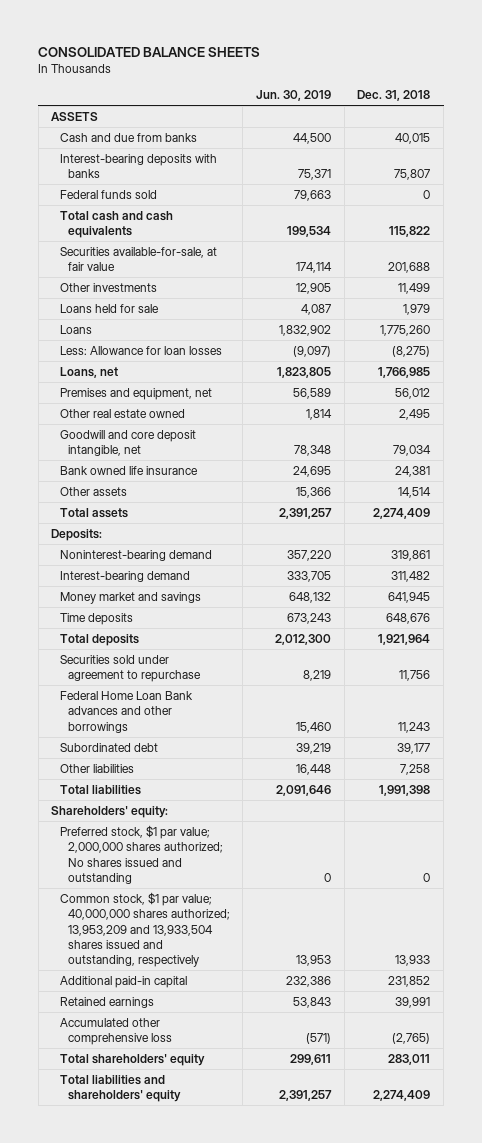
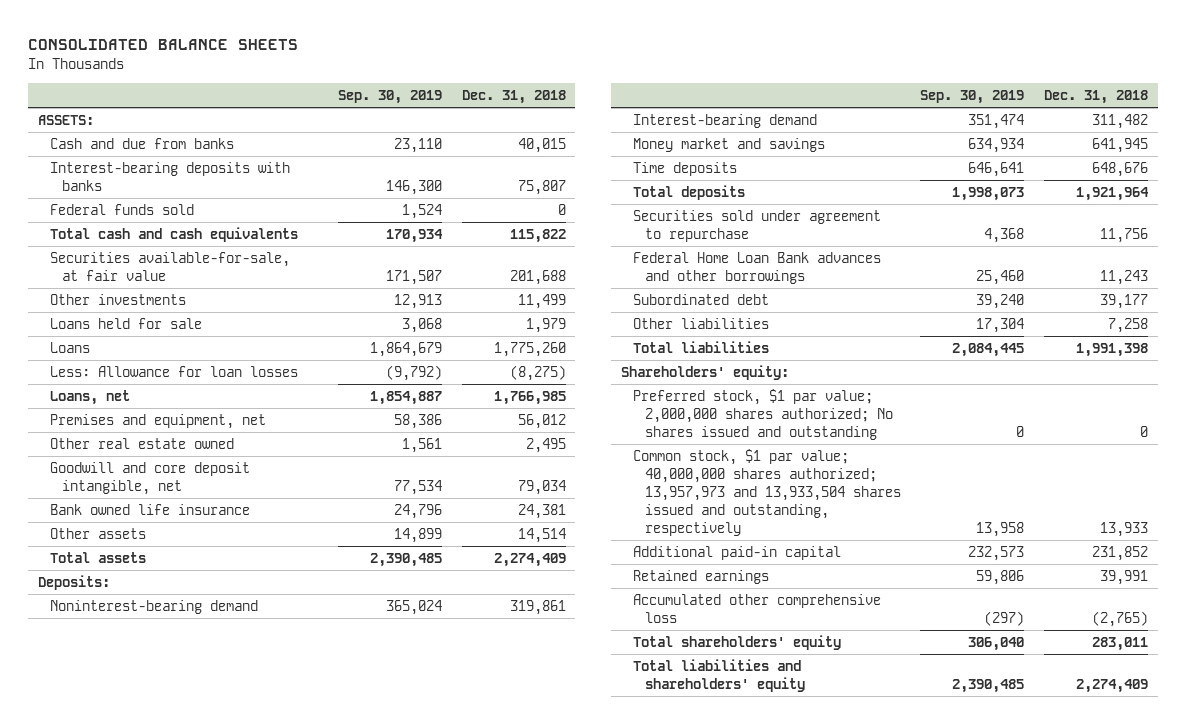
[256,90,332,102] Jun. 30, 2019 -> none
none -> [337,90,442,105] Sep. 30, 2019
[51,111,99,121] ASSETS -> [38,114,95,125] ASSETS:
[59,891,230,968] Common stock, $1 par value; 40,000,000 shares authorized; 13,953,209 and 13,933,504 shares issued and outstanding, respectively -> [632,448,901,536] Common stock, $1 par value; 40,000,000 shares authorized; 13,957,973 and 13,933,504 shares issued and outstanding, respectively

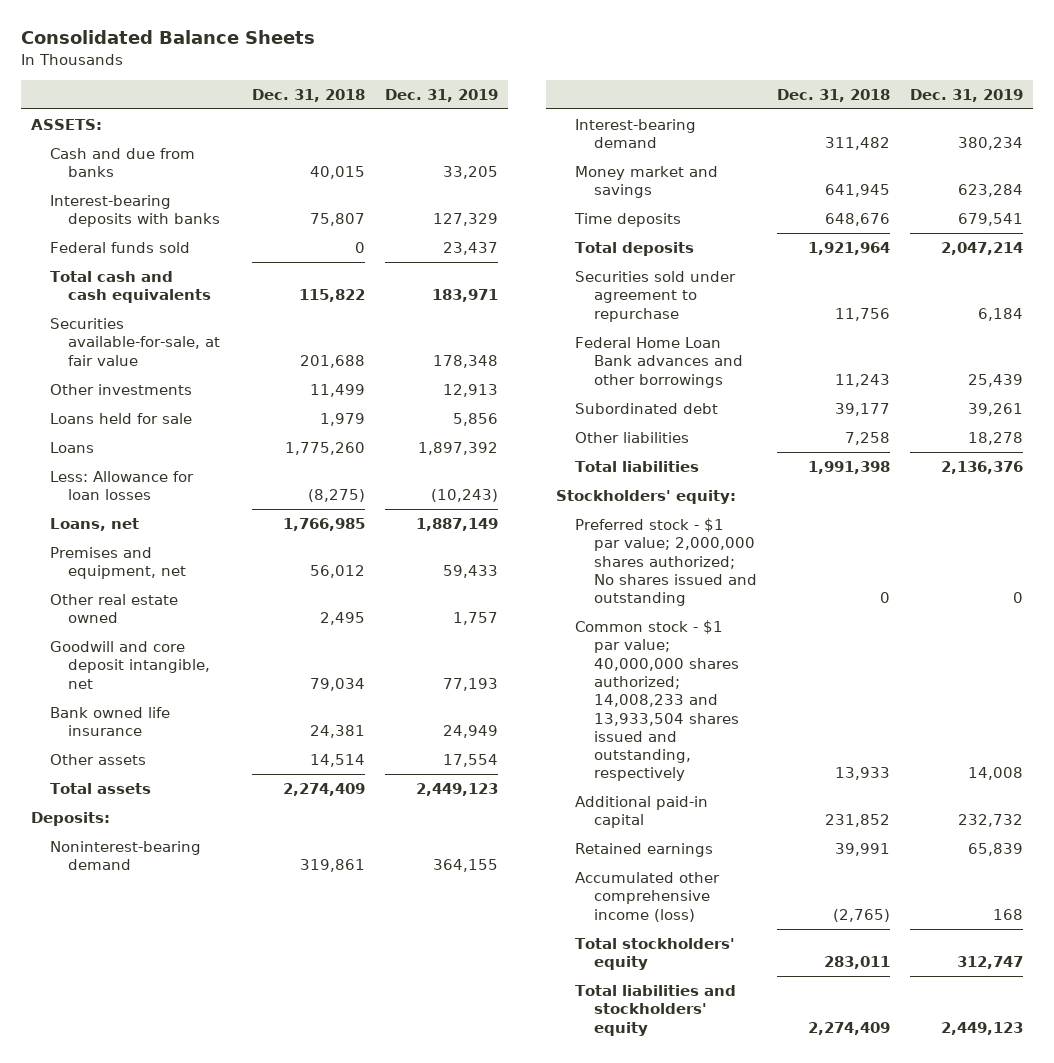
[28,39,299,51] CONSOLIDATED BALANCE SHEETS -> [20,30,315,45] Consolidated Balance Sheets
[337,90,442,105] Sep. 30, 2019 -> none
none -> [384,88,498,102] Dec. 31, 2019
[620,364,789,380] Shareholders' equity: -> [556,490,737,505] Stockholders' equity:
[632,388,893,440] Preferred stock, $1 par value; 2,000,000 shares authorized; No shares issued and outstanding -> [574,518,757,607] Preferred stock - $1 par value; 2,000,000 shares authorized; No shares issued and outstanding
[632,448,901,536] Common stock, $1 par value; 40,000,000 shares authorized; 13,957,973 and 13,933,504 shares issued and outstanding, respectively -> [574,620,739,782] Common stock - $1 par value; 40,000,000 shares authorized; 14,008,233 and 13,933,504 shares issued and outstanding, respectively
[632,593,881,623] Accumulated other comprehensive loss -> [574,872,720,922] Accumulated other comprehensive income (loss)
[632,634,841,650] Total shareholders' equity -> [574,938,735,971] Total stockholders' equity
[632,658,805,692] Total liabilities and shareholders' equity -> [574,985,736,1036] Total liabilities and stockholders' equity

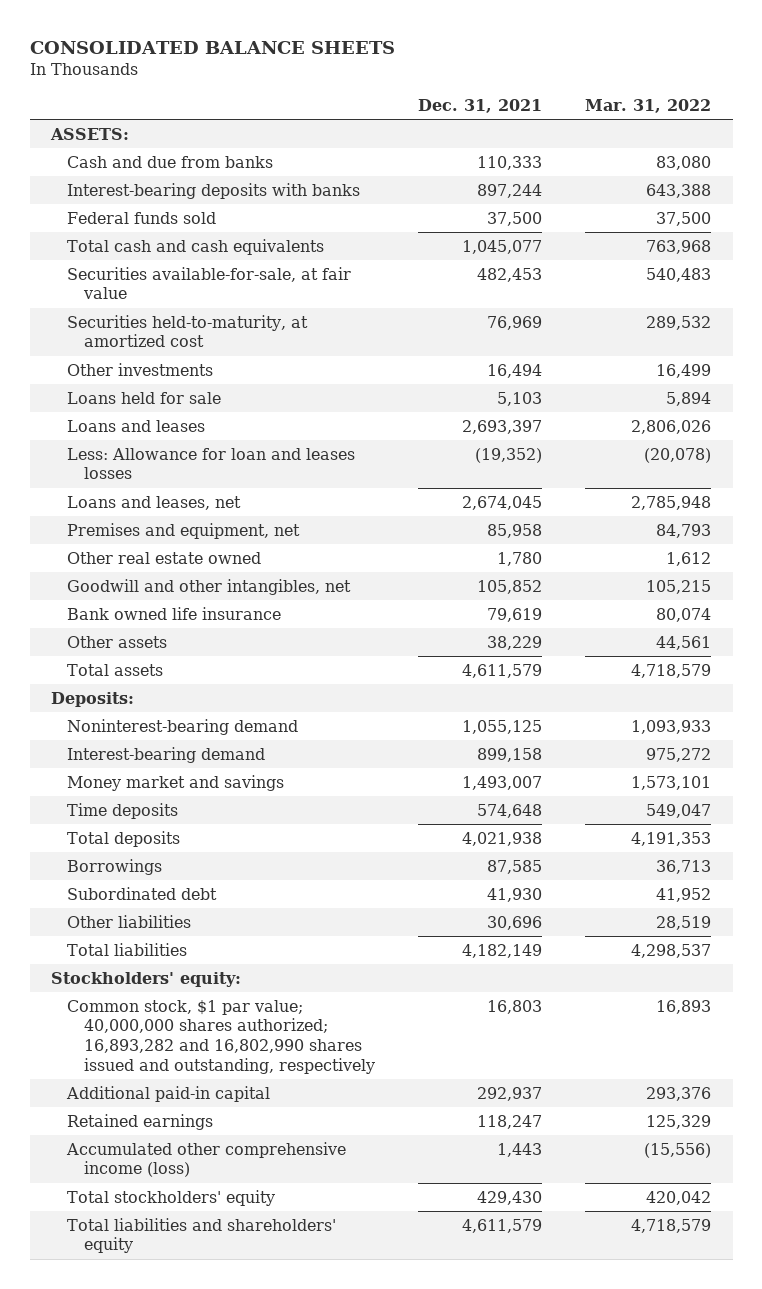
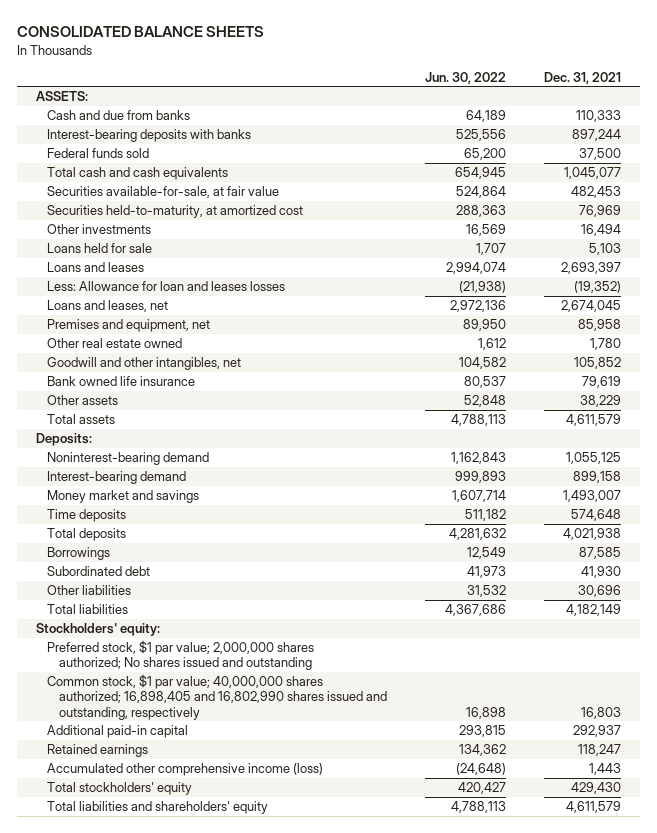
[585,98,712,113] Mar. 31, 2022 -> none
none -> [424,71,506,84] Jun. 30, 2022
none -> [47,640,315,671] Preferred stock, $1 par value; 2,000,000 shares authorized; No shares issued and outstanding
[67,999,375,1074] Common stock, $1 par value; 40,000,000 shares authorized; 16,893,282 and 16,802,990 shares issued and outstanding, respectively -> [47,674,387,720] Common stock, $1 par value; 40,000,000 shares authorized; 16,898,405 and 16,802,990 shares issued and outstanding, respectively

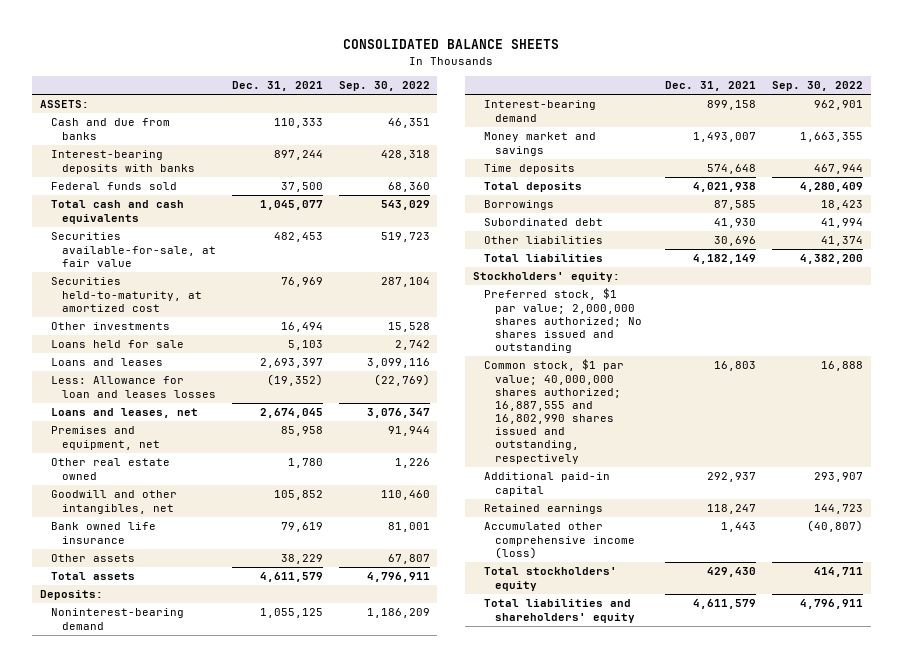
[424,71,506,84] Jun. 30, 2022 -> none
none -> [338,81,430,92] Sep. 30, 2022
[47,674,387,720] Common stock, $1 par value; 40,000,000 shares authorized; 16,898,405 and 16,802,990 shares issued and outstanding, respectively -> [484,359,625,464] Common stock, $1 par value; 40,000,000 shares authorized; 16,887,555 and 16,802,990 shares issued and outstanding, respectively

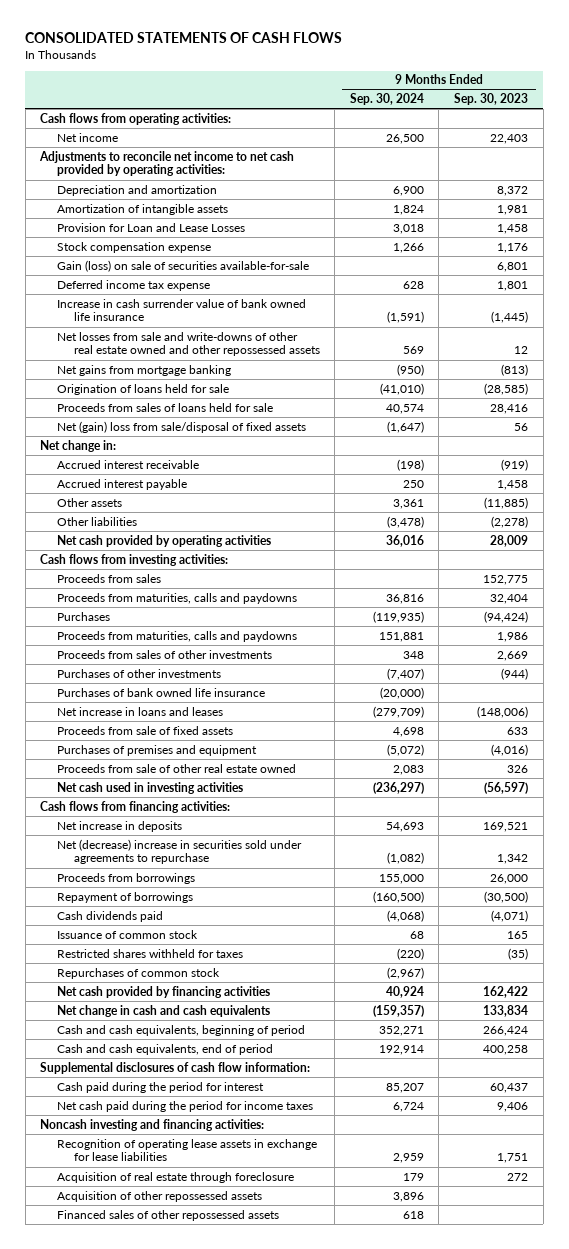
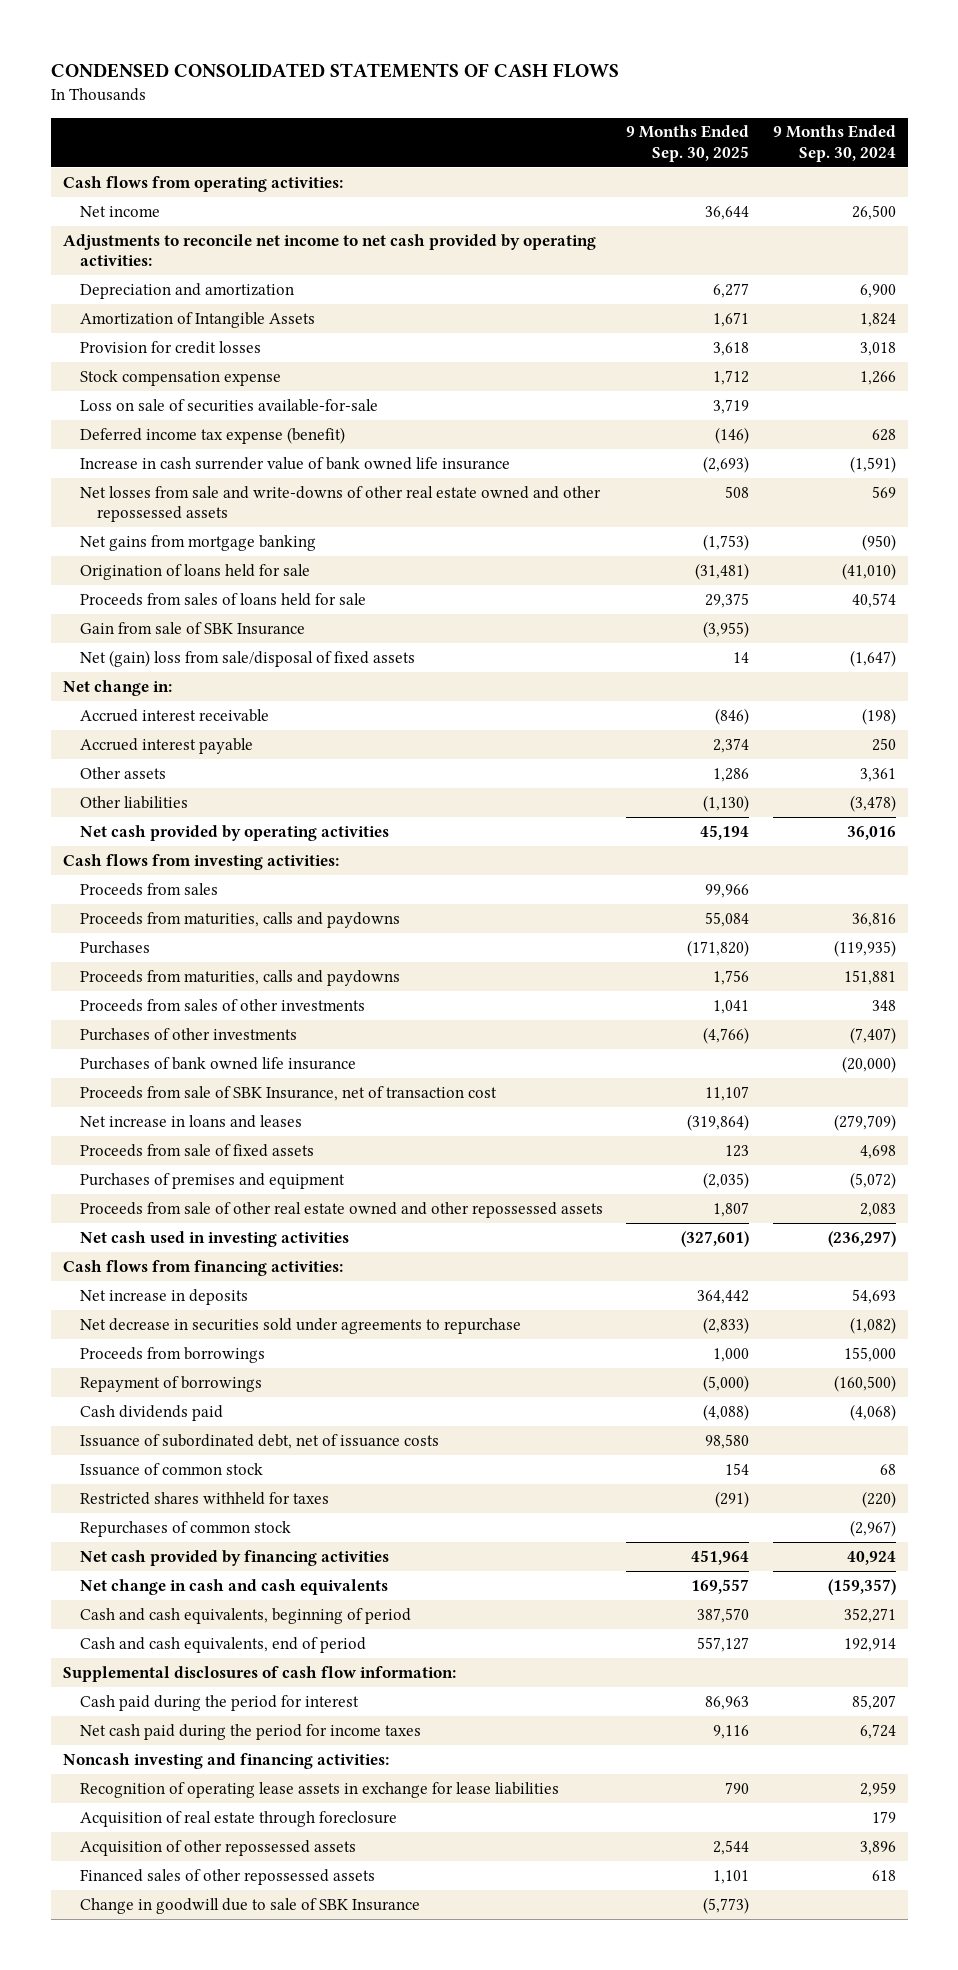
[25,32,343,44] CONSOLIDATED STATEMENTS OF CASH FLOWS -> [50,63,619,79] CONDENSED CONSOLIDATED STATEMENTS OF CASH FLOWS
[454,93,529,106] Sep. 30, 2023 -> none
none -> [626,125,750,162] 9 Months Ended Sep. 30, 2025
[56,203,228,215] Amortization of intangible assets -> [79,311,315,328] Amortization of Intangible Assets
[56,222,245,232] Provision for Loan and Lease Losses -> [79,340,261,354] Provision for credit losses
[56,259,309,272] Gain (loss) on sale of securities available-for-sale -> [79,398,378,412] Loss on sale of securities available-for-sale
[56,279,210,291] Deferred income tax expense -> [79,426,345,444] Deferred income tax expense (benefit)
none -> [79,621,305,635] Gain from sale of SBK Insurance
none -> [79,1085,497,1101] Proceeds from sale of SBK Insurance, net of transaction cost
[56,763,296,773] Proceeds from sale of other real estate owned -> [79,1201,603,1218] Proceeds from sale of other real estate owned and other repossessed assets
[56,838,302,865] Net (decrease) increase in securities sold under agreements to repurchase -> [79,1317,521,1334] Net decrease in securities sold under agreements to repurchase
none -> [79,1433,439,1449] Issuance of subordinated debt, net of issuance costs
none -> [79,1897,420,1914] Change in goodwill due to sale of SBK Insurance

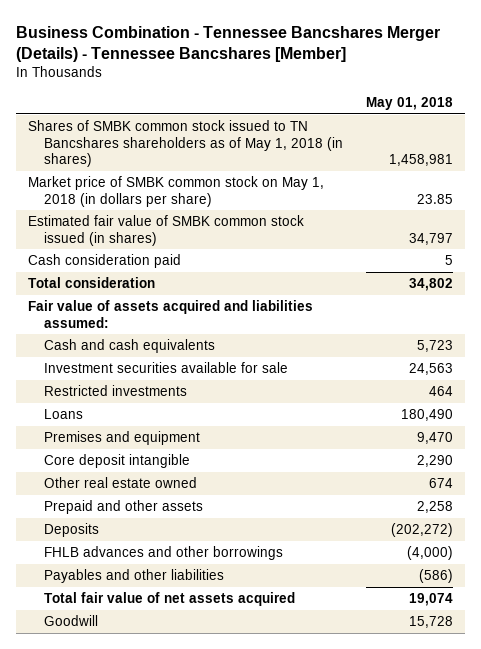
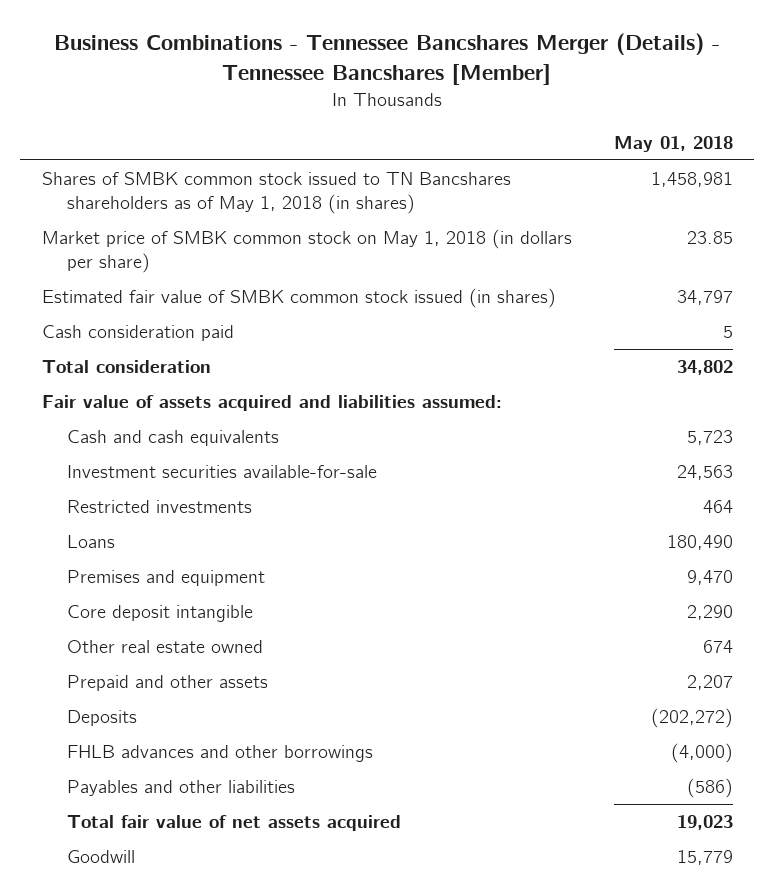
[16,25,441,62] Business Combination - Tennessee Bancshares Merger (Details) - Tennessee Bancshares [Member] -> [54,33,721,85] Business Combinations - Tennessee Bancshares Merger (Details) - Tennessee Bancshares [Member]
[43,362,288,374] Investment securities available for sale -> [67,465,378,479] Investment securities available-for-sale
[417,501,454,514] 2,258 -> [687,675,734,691] 2,207
[409,593,454,607] 19,074 -> [677,815,734,831] 19,023
[409,616,454,629] 15,728 -> [677,850,734,866] 15,779

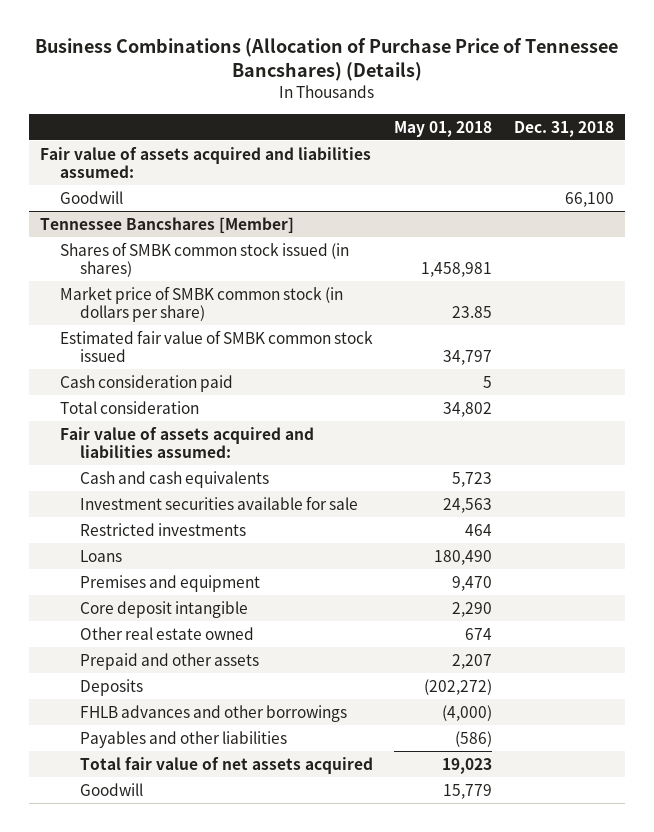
[54,33,721,85] Business Combinations - Tennessee Bancshares Merger (Details) - Tennessee Bancshares [Member] -> [35,38,619,82] Business Combinations (Allocation of Purchase Price of Tennessee Bancshares) (Details)
none -> [514,120,615,137] Dec. 31, 2018
none -> [39,146,371,178] Fair value of assets acquired and liabilities assumed:
none -> [59,190,123,204] Goodwill
none -> [39,216,294,233] Tennessee Bancshares [Member]
[41,172,511,214] Shares of SMBK common stock issued to TN Bancshares shareholders as of May 1, 2018 (in shares) -> [59,241,349,277] Shares of SMBK common stock issued (in shares)
[41,229,572,273] Market price of SMBK common stock on May 1, 2018 (in dollars per share) -> [59,285,343,322] Market price of SMBK common stock (in dollars per share)
[41,288,556,309] Estimated fair value of SMBK common stock issued (in shares) -> [59,329,373,362] Estimated fair value of SMBK common stock issued
[67,465,378,479] Investment securities available-for-sale -> [79,495,358,510] Investment securities available for sale

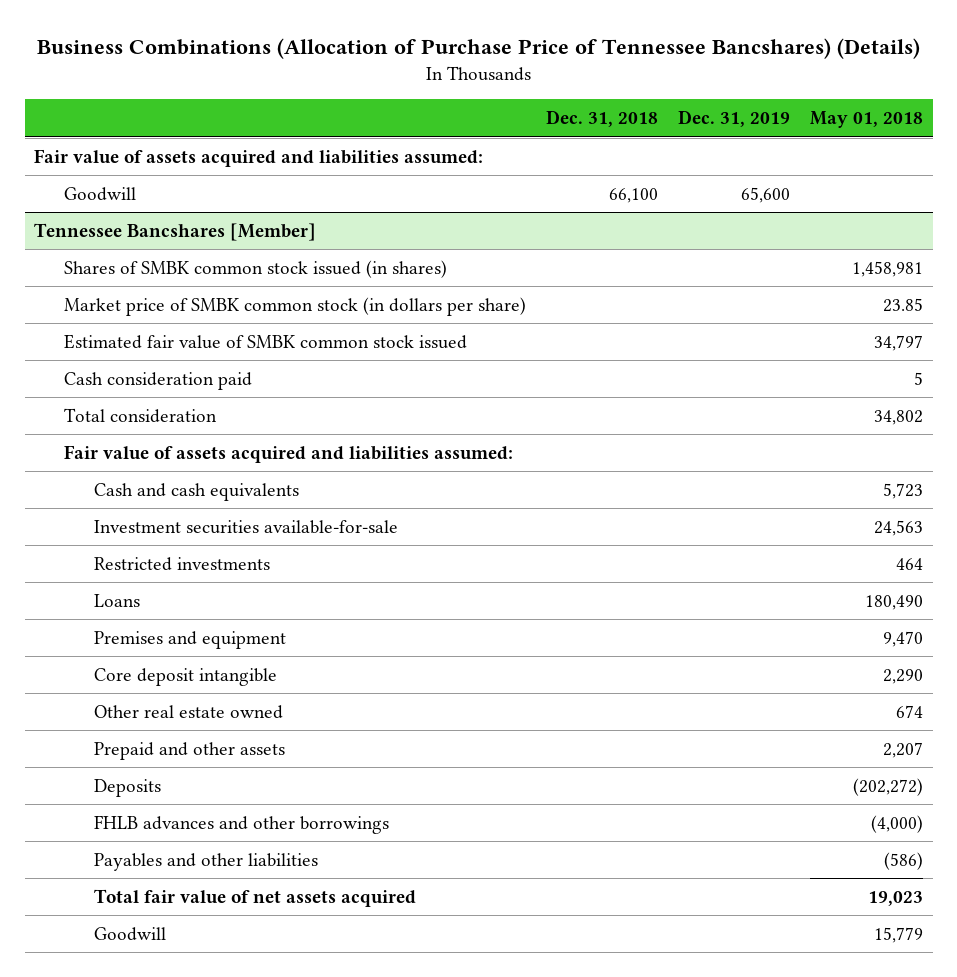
none -> [677,110,790,128] Dec. 31, 2019
[79,495,358,510] Investment securities available for sale -> [94,519,399,534] Investment securities available-for-sale

